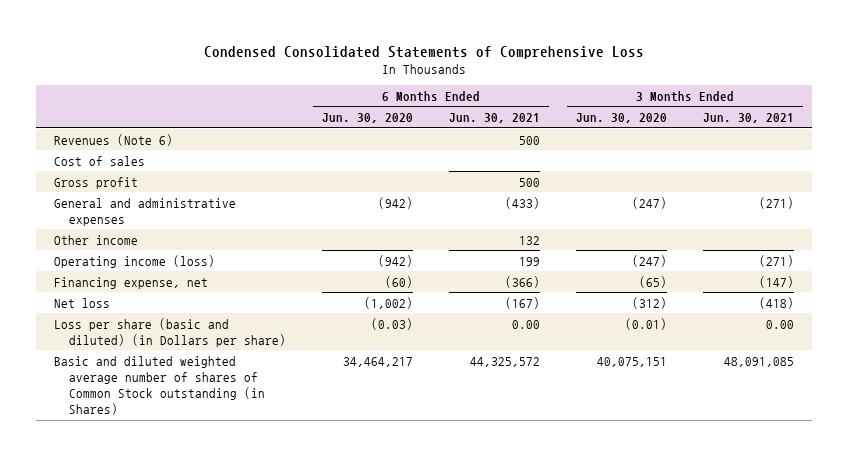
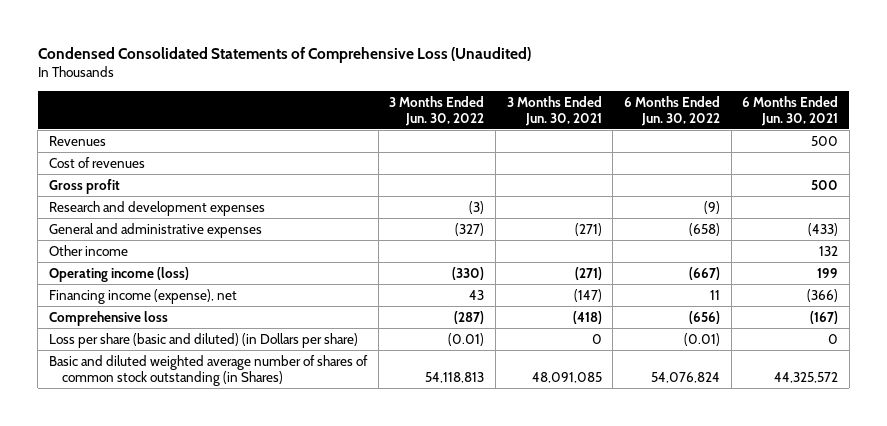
[203,45,644,59] Condensed Consolidated Statements of Comprehensive Loss -> [37,46,531,63] Condensed Consolidated Statements of Comprehensive Loss (Unaudited)
[322,113,414,124] Jun. 30, 2020 -> none
[575,113,667,124] Jun. 30, 2020 -> none
none -> [389,95,485,126] 3 Months Ended Jun. 30, 2022
none -> [623,95,720,126] 6 Months Ended Jun. 30, 2022
[53,133,173,146] Revenues (Note 6) -> [48,135,106,146] Revenues
[53,155,145,166] Cost of sales -> [48,156,145,168] Cost of revenues
none -> [48,200,265,216] Research and development expenses
[53,276,208,289] Financing expense, net -> [48,288,237,304] Financing income (expense), net
[53,297,110,308] Net loss -> [48,310,168,326] Comprehensive loss
[511,319,540,329] 0.00 -> [828,333,839,344] 0
[765,319,794,329] 0.00 -> [591,333,602,344] 0
[53,355,266,416] Basic and diluted weighted average number of shares of Common Stock outstanding (in Shares) -> [48,354,368,386] Basic and diluted weighted average number of shares of common stock outstanding (in Shares)

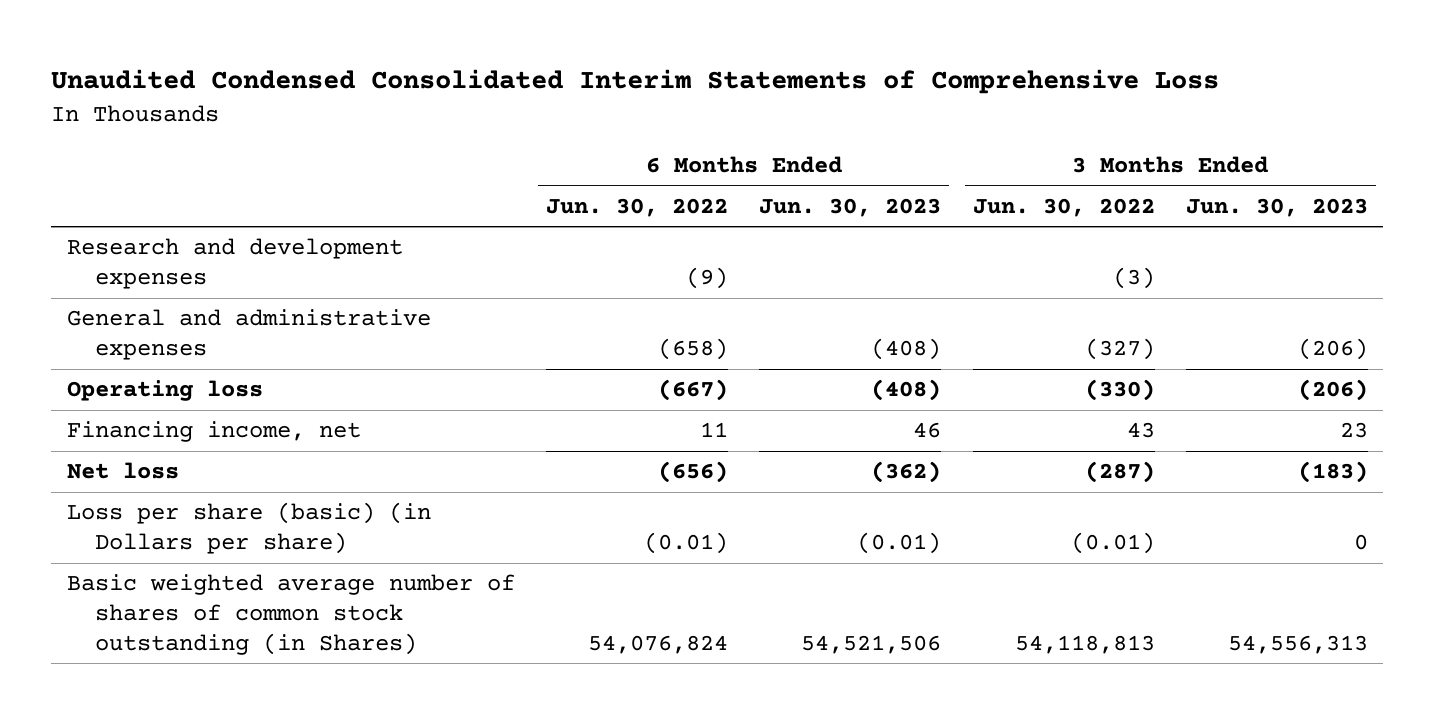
[37,46,531,63] Condensed Consolidated Statements of Comprehensive Loss (Unaudited) -> [51,69,1220,95] Unaudited Condensed Consolidated Interim Statements of Comprehensive Loss
[506,95,602,126] 3 Months Ended Jun. 30, 2021 -> none
[742,95,839,126] 6 Months Ended Jun. 30, 2021 -> none
none -> [759,197,942,217] Jun. 30, 2023
none -> [1185,197,1368,217] Jun. 30, 2023
[48,135,106,146] Revenues -> none
[48,156,145,168] Cost of revenues -> none
[48,178,120,194] Gross profit -> none
[48,244,128,256] Other income -> none
[48,266,189,282] Operating income (loss) -> [66,380,263,402] Operating loss
[48,288,237,304] Financing income (expense), net -> [66,421,361,443] Financing income, net
[48,310,168,326] Comprehensive loss -> [66,462,179,480] Net loss
[48,332,358,348] Loss per share (basic and diluted) (in Dollars per share) -> [66,502,431,555] Loss per share (basic) (in Dollars per share)
[48,354,368,386] Basic and diluted weighted average number of shares of common stock outstanding (in Shares) -> [66,574,515,655] Basic weighted average number of shares of common stock outstanding (in Shares)

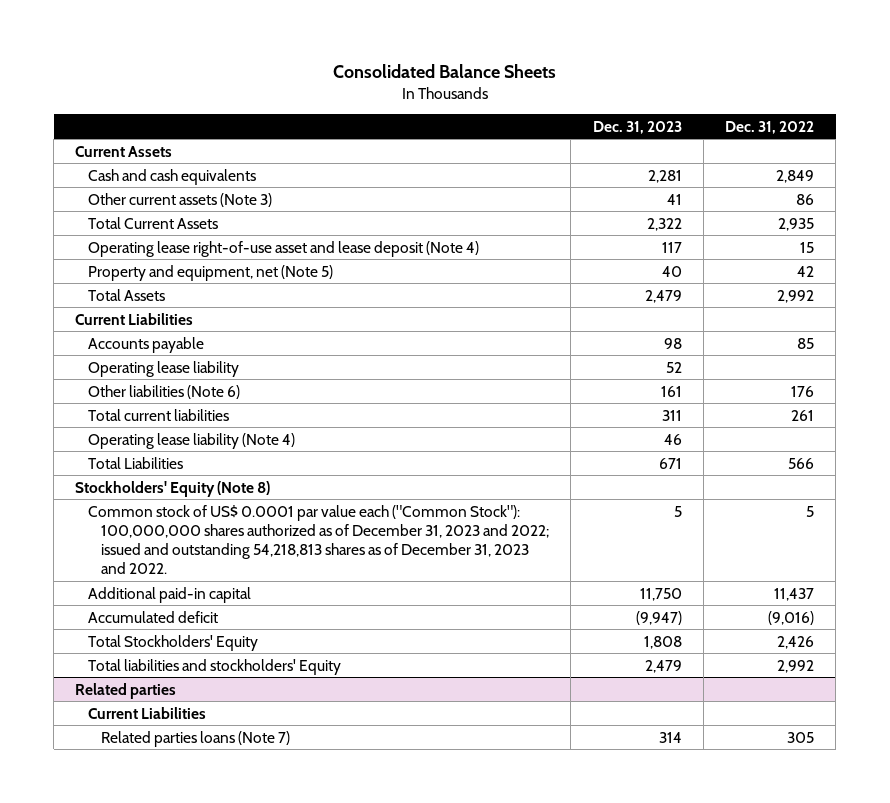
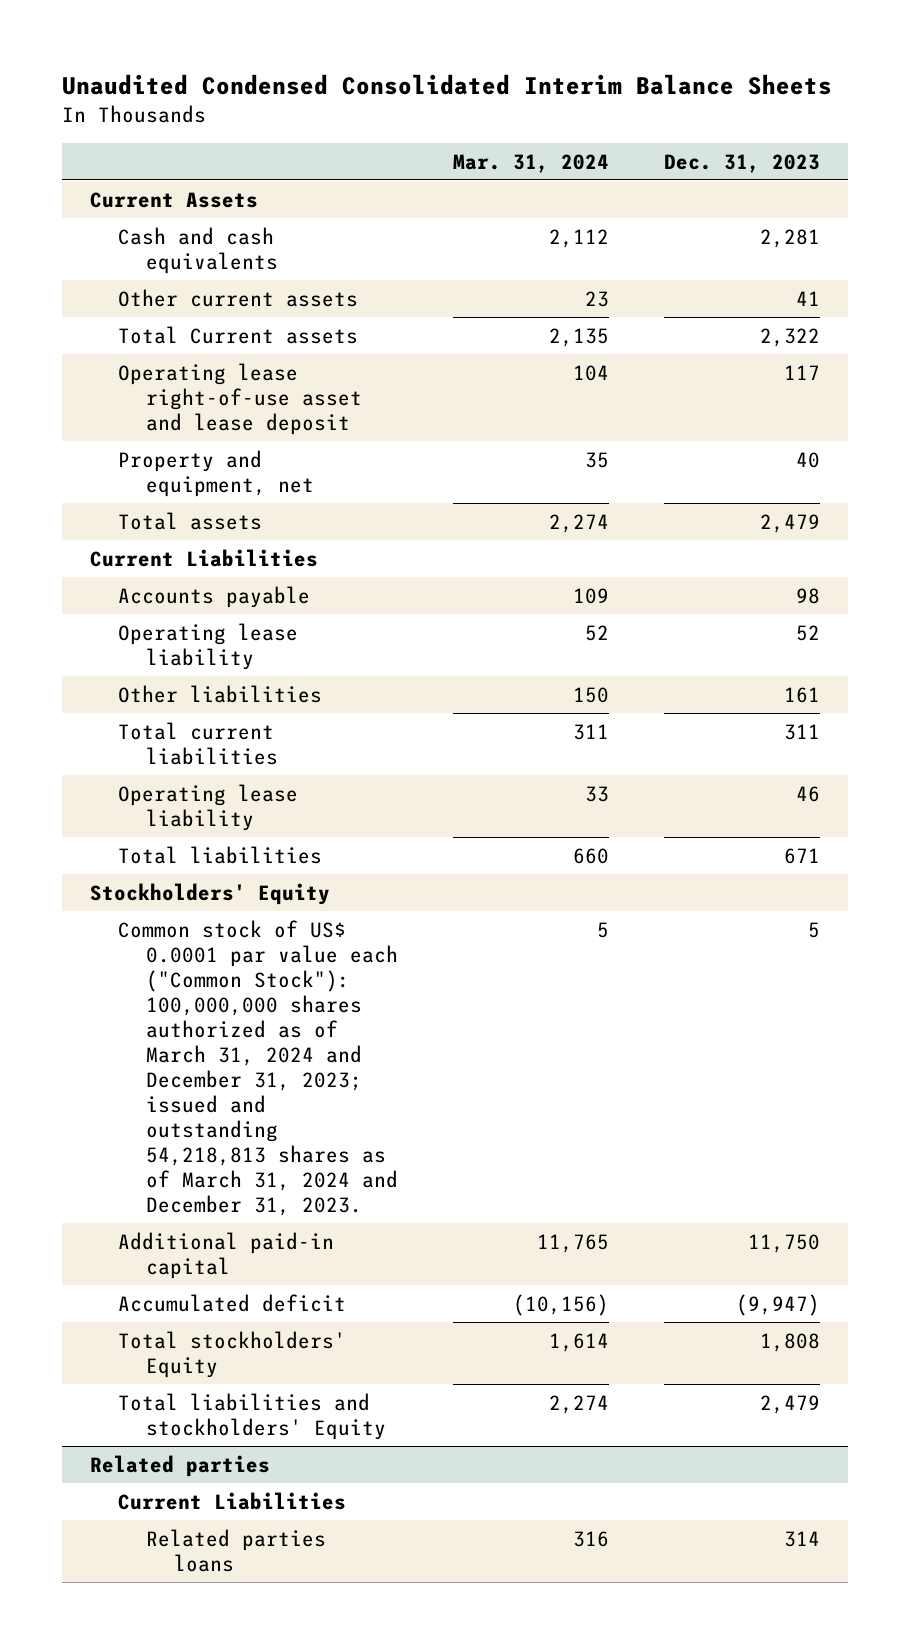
[332,63,556,78] Consolidated Balance Sheets -> [62,74,833,96] Unaudited Condensed Consolidated Interim Balance Sheets
[725,120,815,134] Dec. 31, 2022 -> none
none -> [453,153,610,173] Mar. 31, 2024
[88,192,273,207] Other current assets (Note 3) -> [117,288,358,307] Other current assets
[88,216,219,229] Total Current Assets -> [117,325,358,344] Total Current assets
[88,240,480,257] Operating lease right-of-use asset and lease deposit (Note 4) -> [117,362,362,435] Operating lease right-of-use asset and lease deposit
[88,264,334,281] Property and equipment, net (Note 5) -> [117,449,314,497] Property and equipment, net
[88,288,166,301] Total Assets -> [117,511,262,530] Total assets
[88,384,241,399] Other liabilities (Note 6) -> [117,684,322,703] Other liabilities
[88,432,296,449] Operating lease liability (Note 4) -> [117,783,298,831] Operating lease liability
[88,456,184,469] Total Liabilities -> [117,845,322,864] Total liabilities
[75,480,271,497] Stockholders' Equity (Note 8) -> [89,882,330,905] Stockholders' Equity
[88,504,550,574] Common stock of US$ 0.0001 par value each ("Common Stock"): 100,000,000 shares authorized as of December 31, 2023 and 2022; issued and outstanding 54,218,813 shares as of December 31, 2023 and 2022. -> [117,919,398,1216] Common stock of US$ 0.0001 par value each ("Common Stock"): 100,000,000 shares authorized as of March 31, 2024 and December 31, 2023; issued and outstanding 54,218,813 shares as of March 31, 2024 and December 31, 2023.
[88,634,259,651] Total Stockholders' Equity -> [117,1330,346,1378] Total stockholders' Equity
[101,730,291,747] Related parties loans (Note 7) -> [145,1528,326,1572] Related parties loans

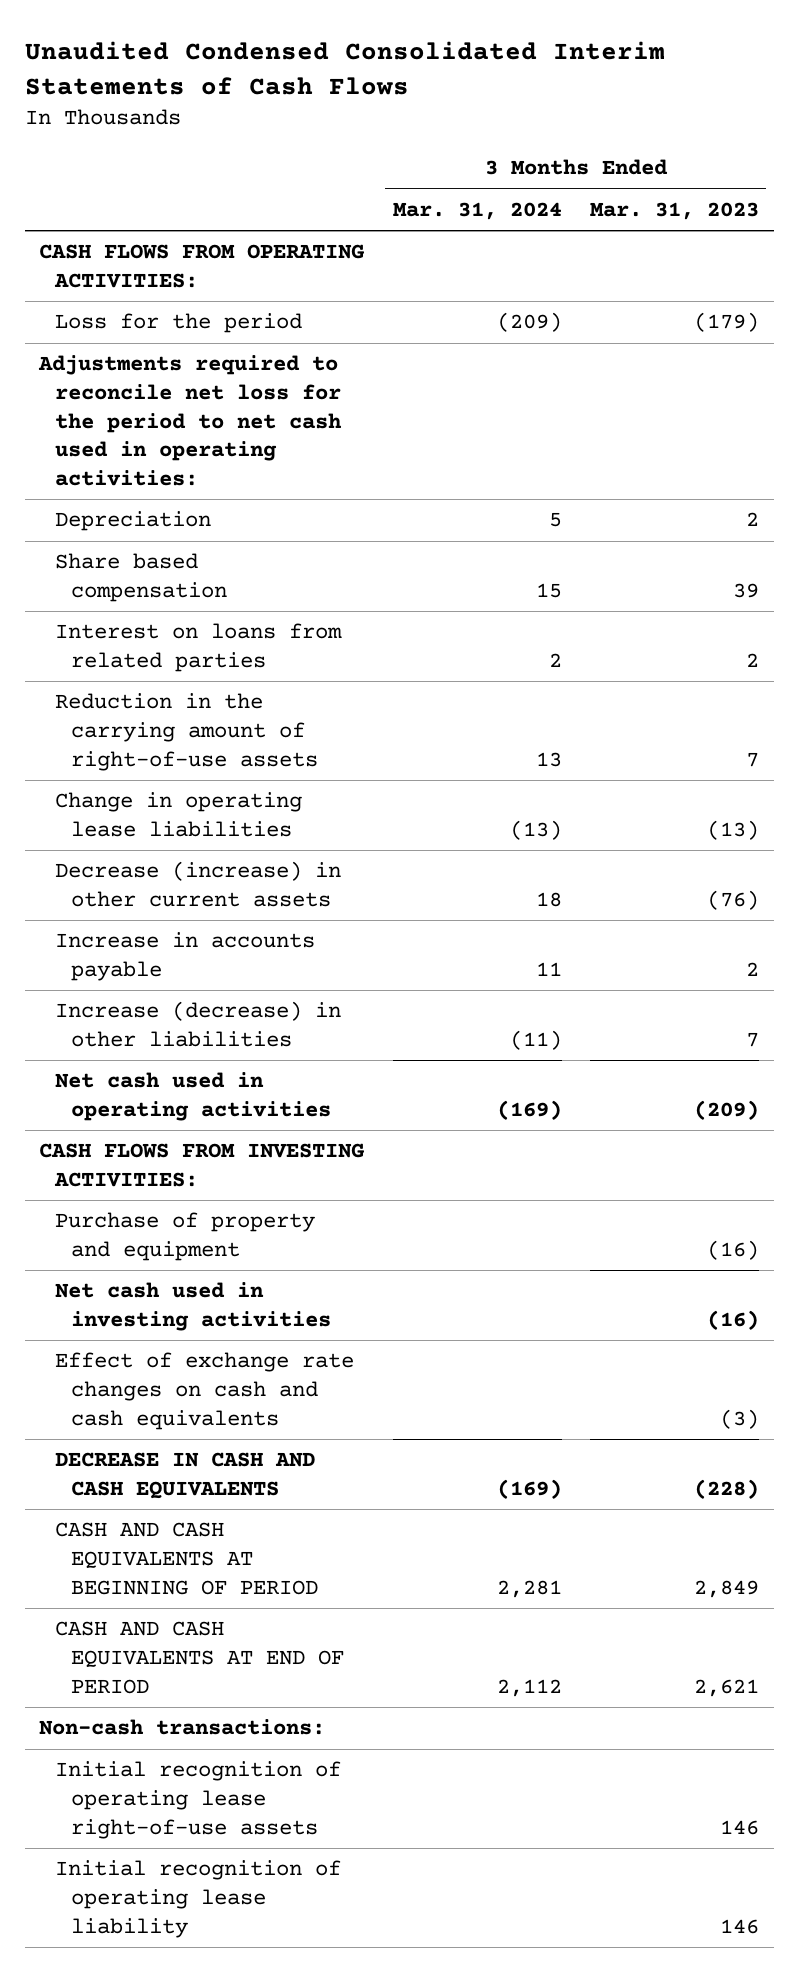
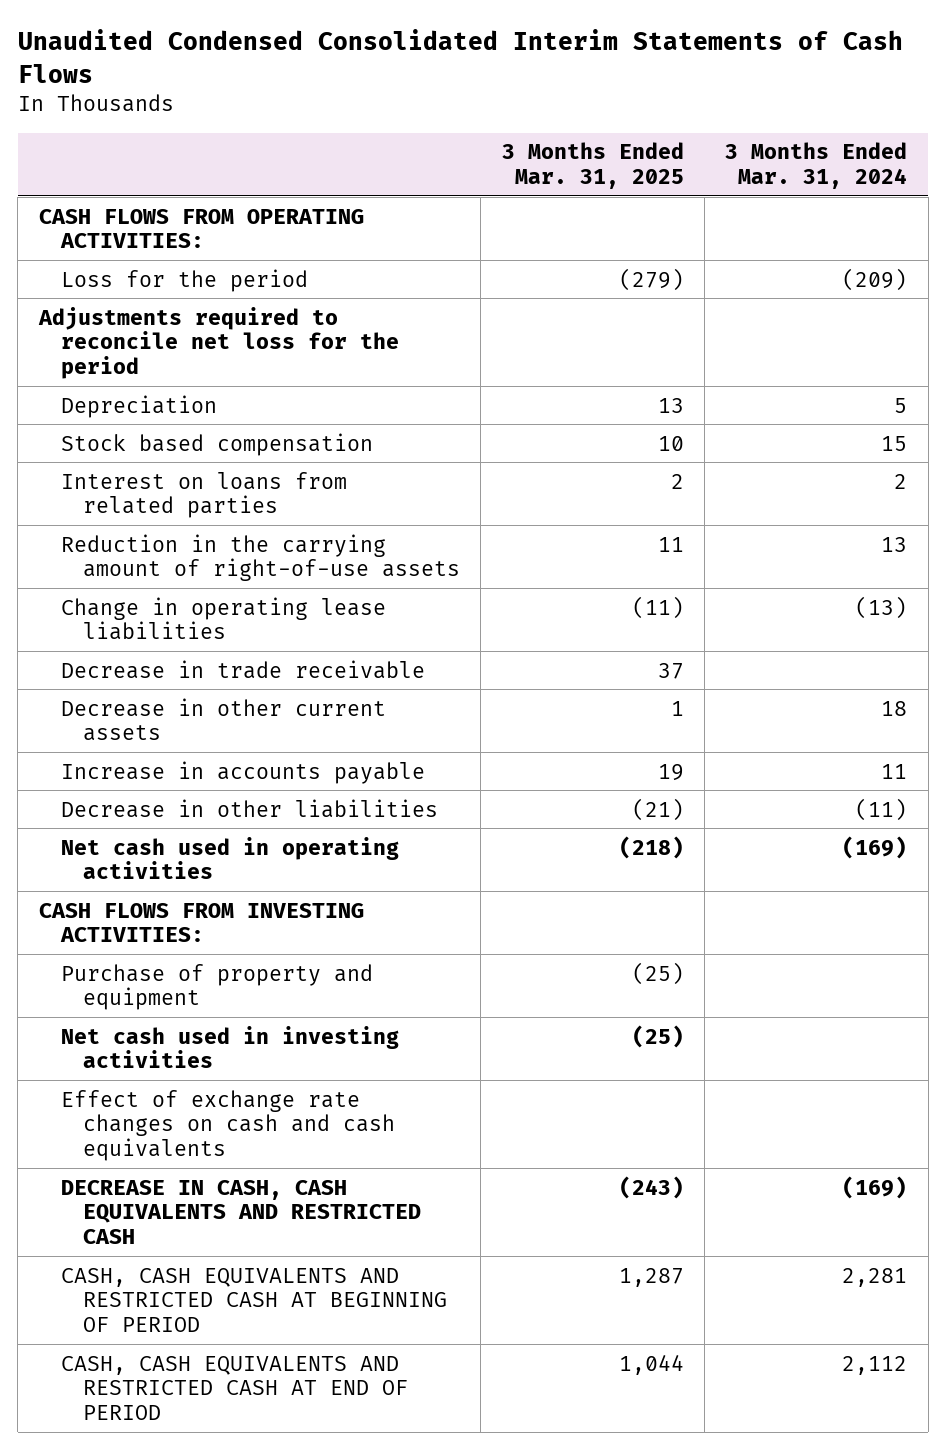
[590,201,760,220] Mar. 31, 2023 -> none
none -> [501,142,684,189] 3 Months Ended Mar. 31, 2025
[37,355,343,487] Adjustments required to reconcile net loss for the period to net cash used in operating activities: -> [37,306,399,379] Adjustments required to reconcile net loss for the period
[55,553,228,603] Share based compensation -> [60,432,373,456] Stock based compensation
none -> [60,659,425,679] Decrease in trade receivable
[55,861,342,908] Decrease (increase) in other current assets -> [60,697,386,742] Decrease in other current assets
[55,1001,342,1048] Increase (decrease) in other liabilities -> [60,798,438,818] Decrease in other liabilities
[38,1719,325,1736] Non-cash transactions: -> none
[55,1761,342,1839] Initial recognition of operating lease right-of-use assets -> none
[55,1860,342,1938] Initial recognition of operating lease liability -> none
[55,1452,316,1500] DECREASE IN CASH AND CASH EQUIVALENTS -> [60,1179,421,1244] DECREASE IN CASH, CASH EQUIVALENTS AND RESTRICTED CASH
[55,1522,319,1595] CASH AND CASH EQUIVALENTS AT BEGINNING OF PERIOD -> [60,1267,447,1332] CASH, CASH EQUIVALENTS AND RESTRICTED CASH AT BEGINNING OF PERIOD
[55,1621,345,1694] CASH AND CASH EQUIVALENTS AT END OF PERIOD -> [60,1355,408,1420] CASH, CASH EQUIVALENTS AND RESTRICTED CASH AT END OF PERIOD

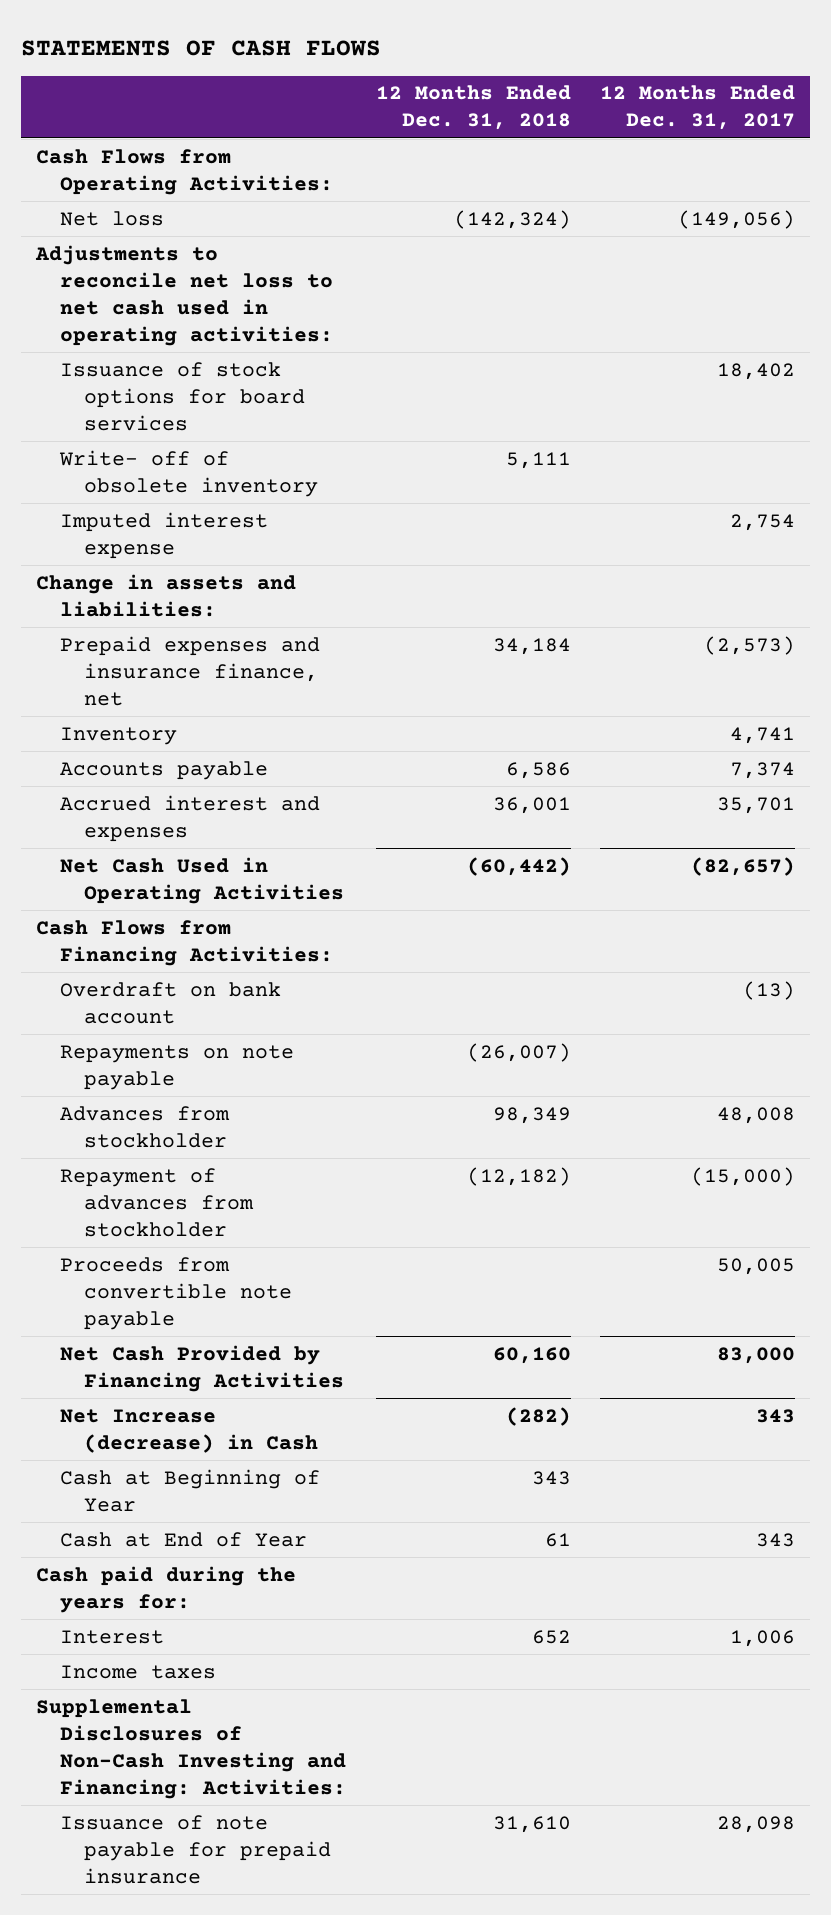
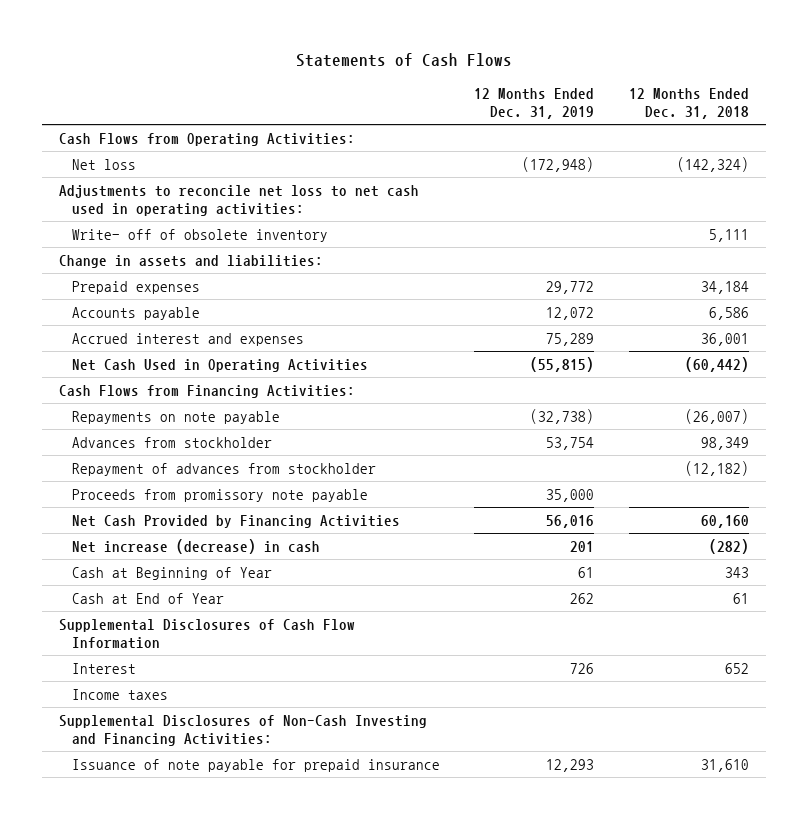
[21,39,382,56] STATEMENTS OF CASH FLOWS -> [296,53,513,68] Statements of Cash Flows
[600,85,796,131] 12 Months Ended Dec. 31, 2017 -> none
none -> [474,88,595,119] 12 Months Ended Dec. 31, 2019
[60,361,306,431] Issuance of stock options for board services -> none
[60,511,269,559] Imputed interest expense -> none
[60,726,178,745] Inventory -> none
[60,635,321,706] Prepaid expenses and insurance finance, net -> [71,280,200,294] Prepaid expenses
[60,981,282,1024] Overdraft on bank account -> none
[60,1256,293,1330] Proceeds from convertible note payable -> [71,488,368,502] Proceeds from promissory note payable
[60,1408,319,1453] Net Increase (decrease) in Cash -> [71,538,320,554] Net increase (decrease) in cash
[36,1565,297,1613] Cash paid during the years for: -> none
none -> [59,618,356,649] Supplemental Disclosures of Cash Flow Information
[36,1698,347,1799] Supplemental Disclosures of Non-Cash Investing and Financing: Activities: -> [59,714,428,746] Supplemental Disclosures of Non-Cash Investing and Financing Activities:

